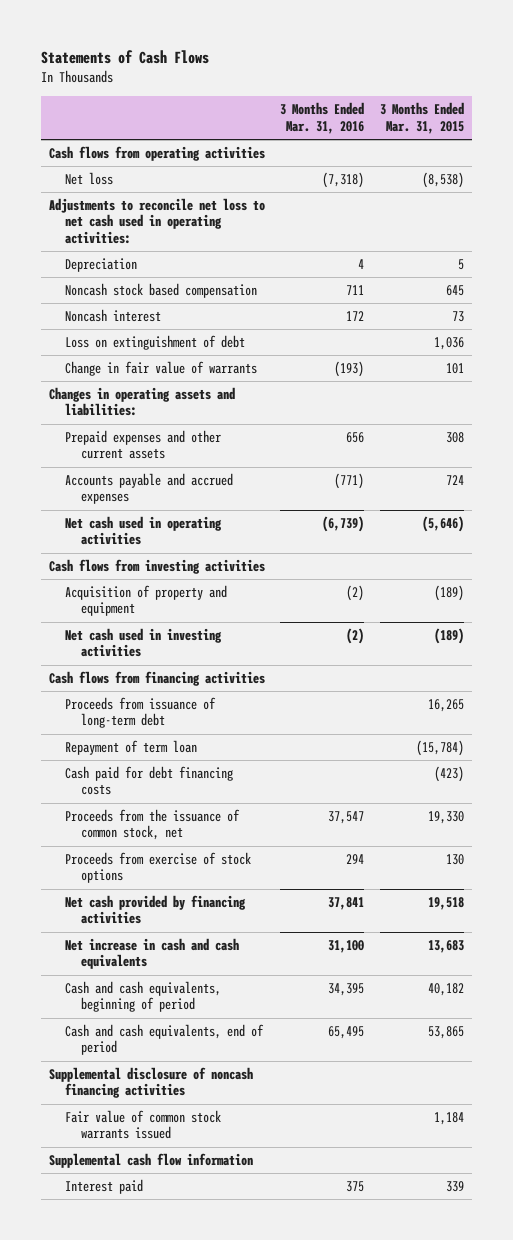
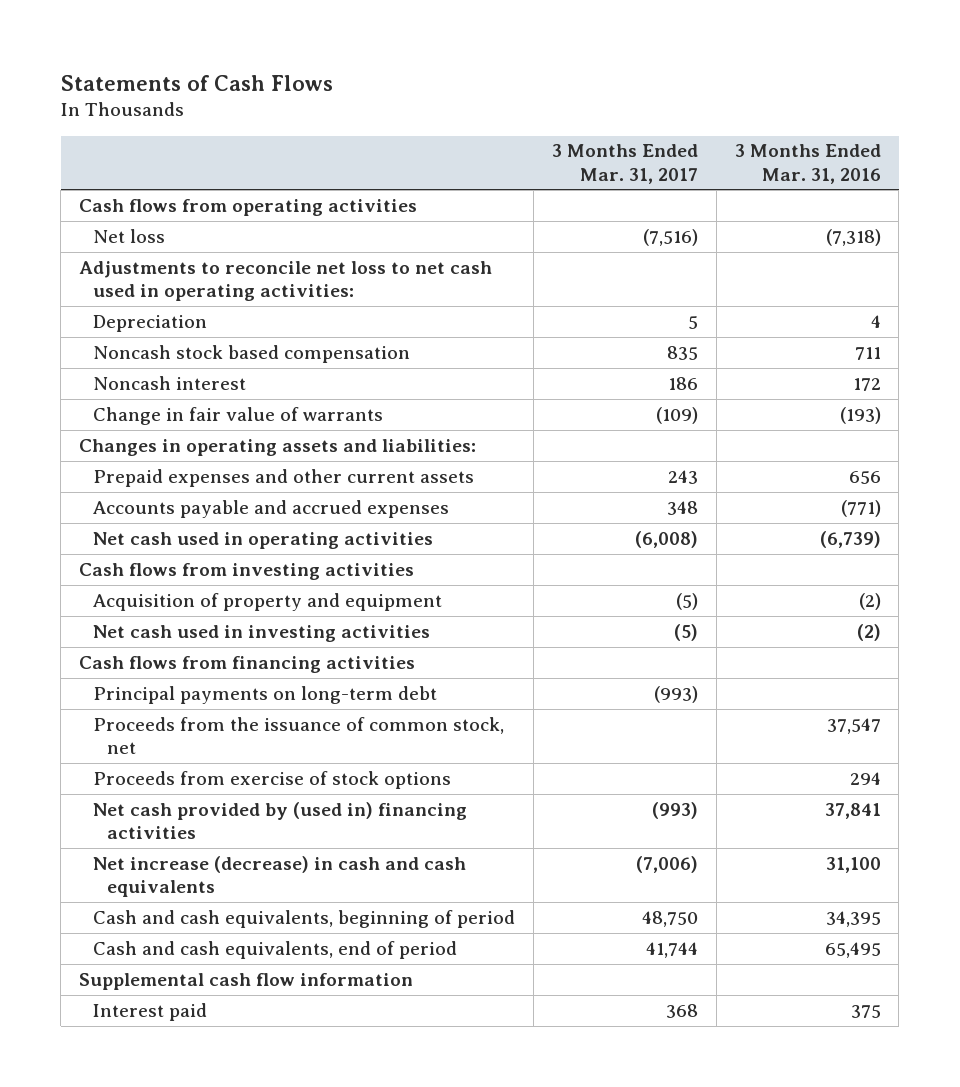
[379,102,464,134] 3 Months Ended Mar. 31, 2015 -> none
none -> [551,144,698,184] 3 Months Ended Mar. 31, 2017
[65,335,246,351] Loss on extinguishment of debt -> none
[65,697,217,729] Proceeds from issuance of long-term debt -> none
[65,740,198,756] Repayment of term loan -> none
[65,766,234,796] Cash paid for debt financing costs -> none
none -> [93,685,438,704] Principal payments on long-term debt
[65,895,247,925] Net cash provided by financing activities -> [93,801,468,840] Net cash provided by (used in) financing activities
[65,938,240,970] Net increase in cash and cash equivalents -> [93,855,467,898] Net increase (decrease) in cash and cash equivalents
[49,1067,254,1099] Supplemental disclosure of noncash financing activities -> none
[65,1110,222,1140] Fair value of common stock warrants issued -> none

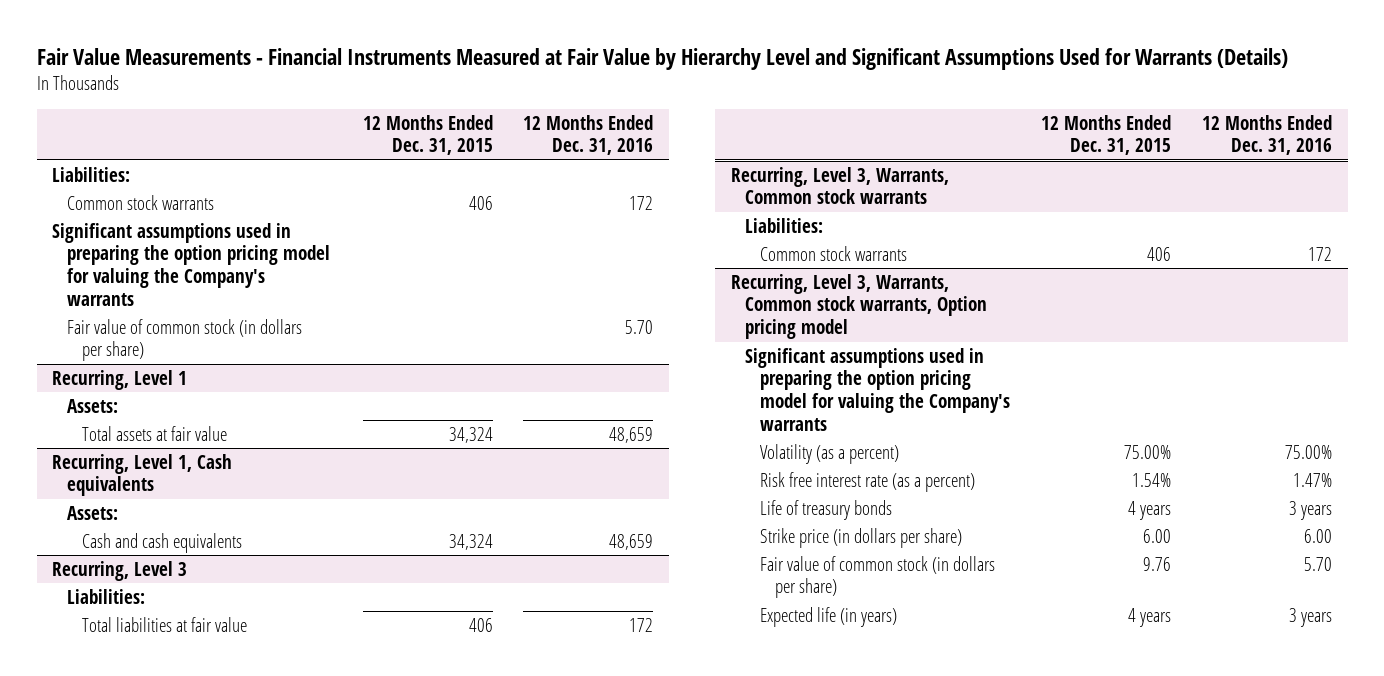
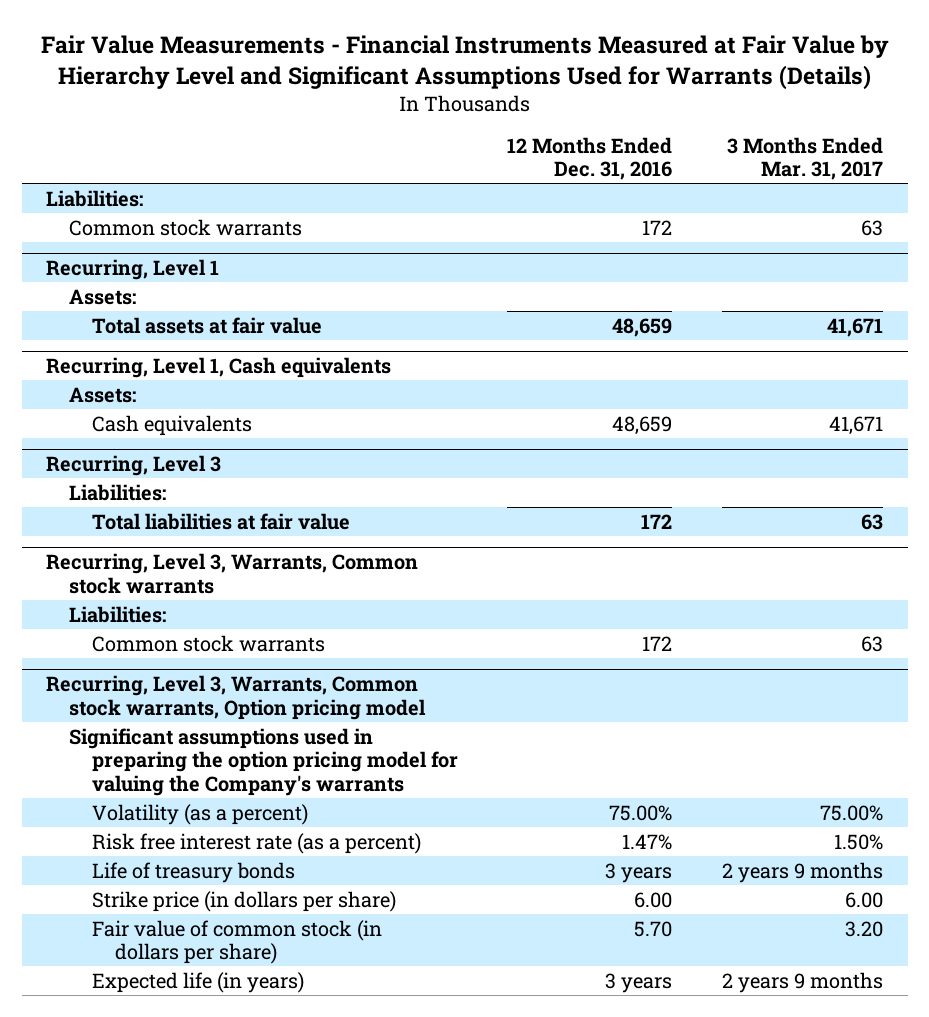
[362,114,493,156] 12 Months Ended Dec. 31, 2015 -> none
none -> [726,136,883,181] 3 Months Ended Mar. 31, 2017
[52,222,330,306] Significant assumptions used in preparing the option pricing model for valuing the Company's warrants -> none
[66,318,302,362] Fair value of common stock (in dollars per share) -> none
[81,532,242,553] Cash and cash equivalents -> [91,414,252,436] Cash equivalents

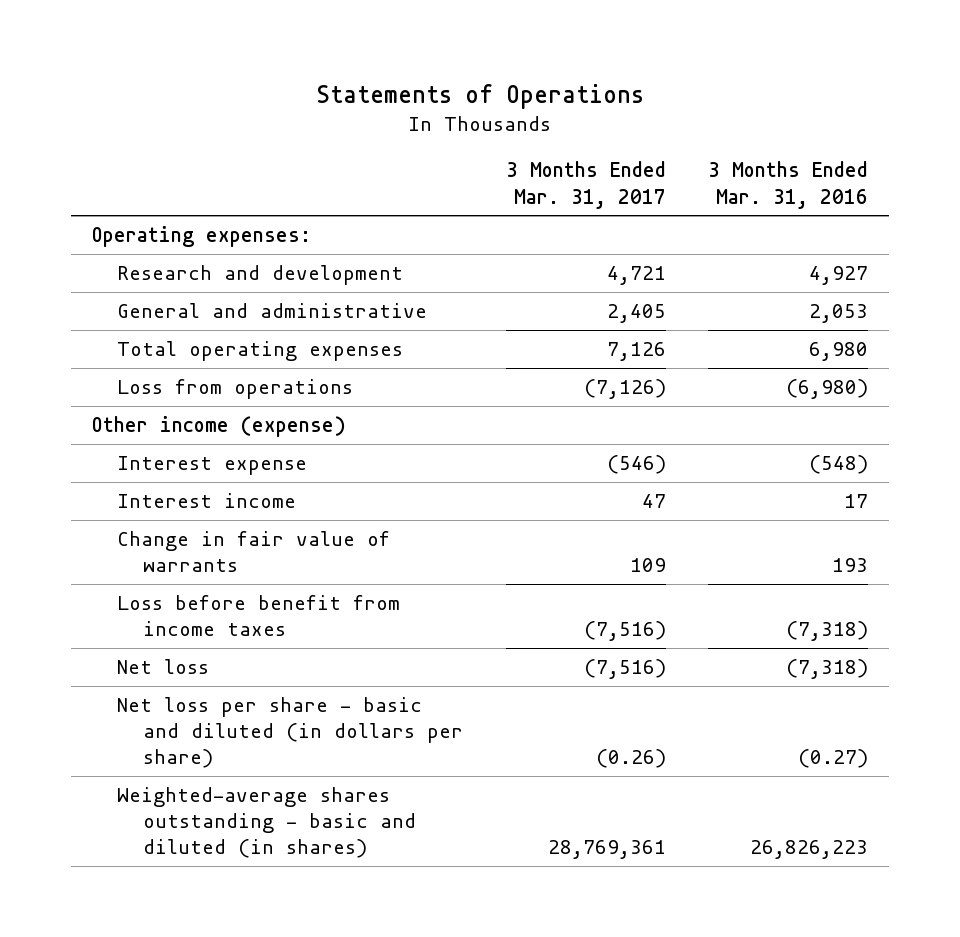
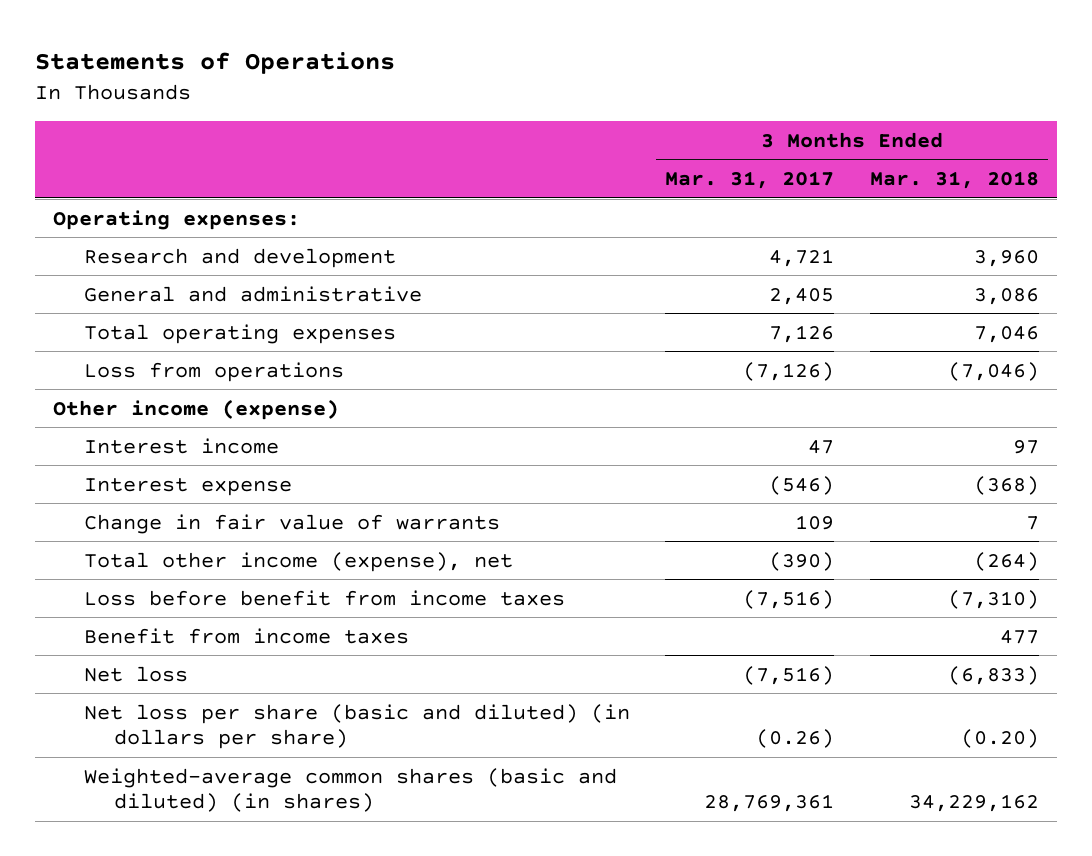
[708,161,869,209] 3 Months Ended Mar. 31, 2016 -> none
none -> [870,171,1040,190] Mar. 31, 2018
[117,455,308,475] Interest expense -> [83,477,292,496] Interest expense
none -> [83,551,513,572] Total other income (expense), net
none -> [83,627,409,644] Benefit from income taxes
[117,696,464,769] Net loss per share - basic and diluted (in dollars per share) -> [83,703,630,750] Net loss per share (basic and diluted) (in dollars per share)
[117,786,417,859] Weighted-average shares outstanding - basic and diluted (in shares) -> [83,767,617,813] Weighted-average common shares (basic and diluted) (in shares)

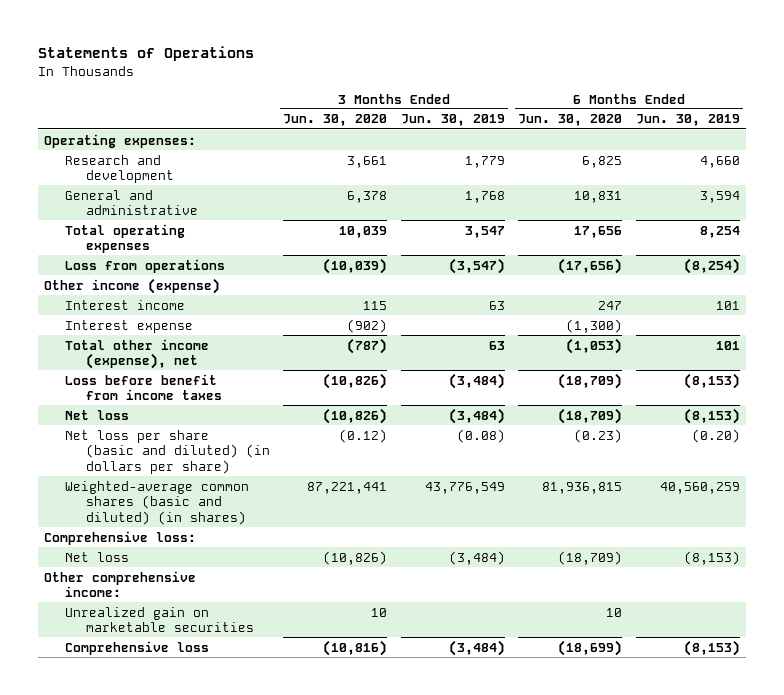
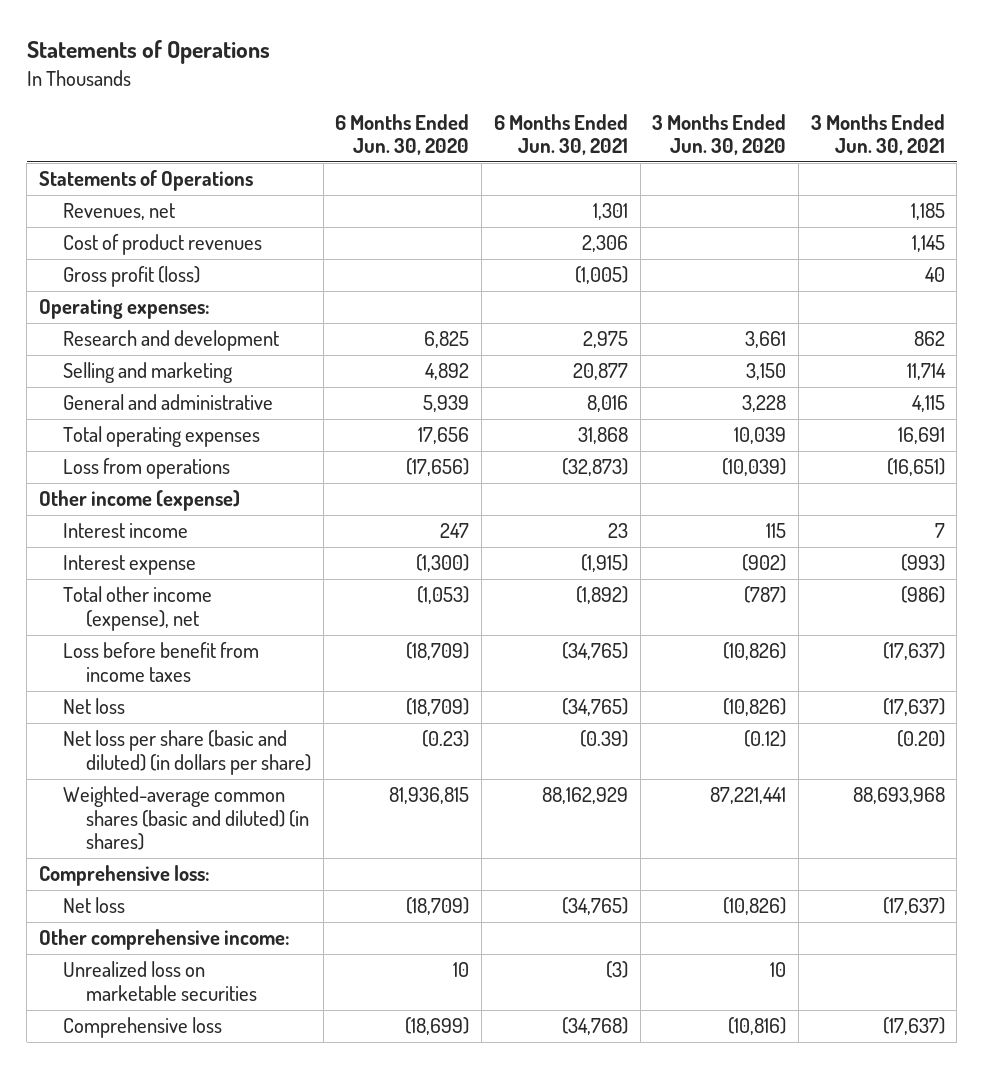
[400,114,505,127] Jun. 30, 2019 -> none
[635,114,740,127] Jun. 30, 2019 -> none
none -> [493,113,628,155] 6 Months Ended Jun. 30, 2021
none -> [810,113,945,155] 3 Months Ended Jun. 30, 2021
none -> [39,170,254,192] Statements of Operations
none -> [62,203,175,221] Revenues, net
none -> [62,234,262,256] Cost of product revenues
none -> [62,266,200,288] Gross profit (loss)
none -> [62,362,233,384] Selling and marketing
[347,190,388,203] 6,378 -> [742,395,787,413] 3,228
[574,190,623,203] 10,831 -> [423,395,470,413] 5,939
[65,606,255,633] Unrealized gain on marketable securities -> [62,961,258,1001] Unrealized loss on marketable securities

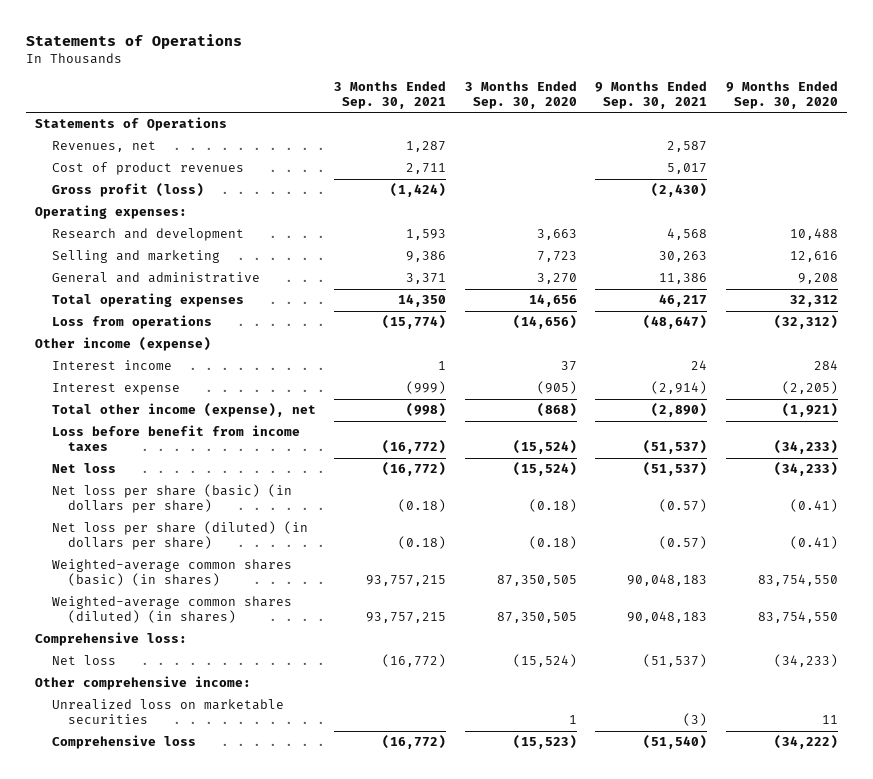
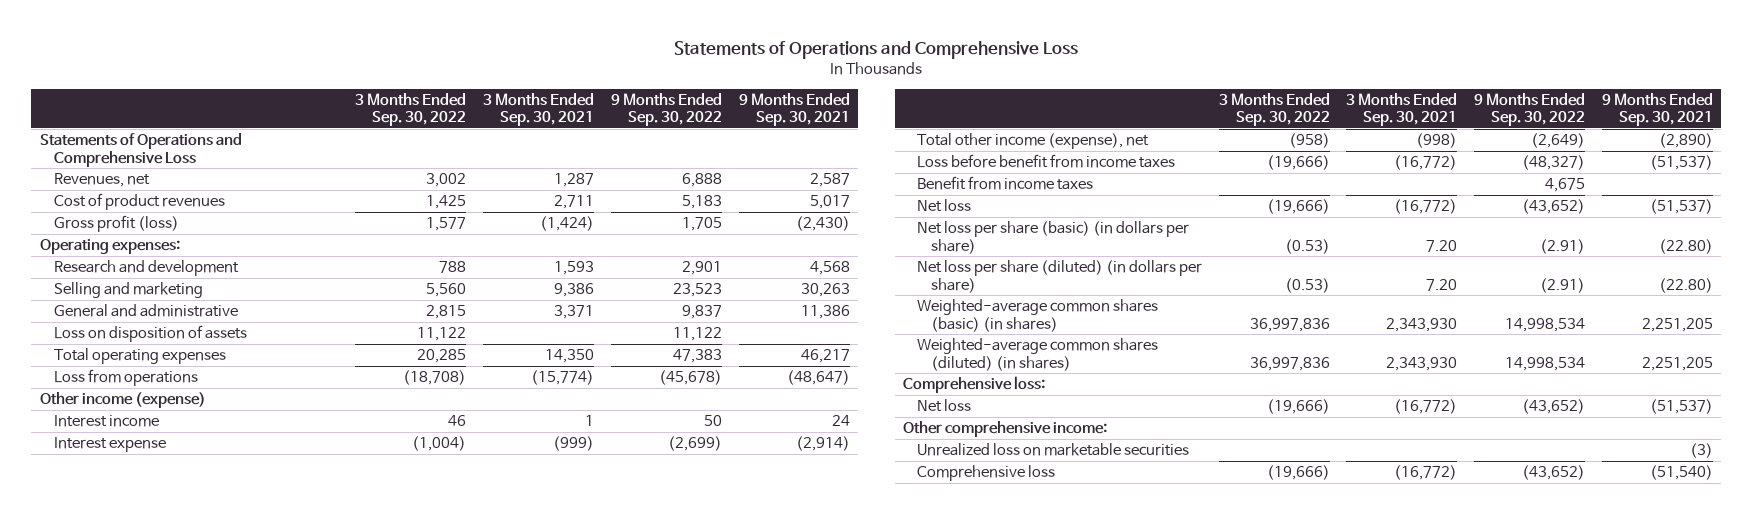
[25,33,242,49] Statements of Operations -> [674,41,1079,60] Statements of Operations and Comprehensive Loss
[464,80,577,109] 3 Months Ended Sep. 30, 2020 -> none
[725,80,838,109] 9 Months Ended Sep. 30, 2020 -> none
none -> [355,92,467,127] 3 Months Ended Sep. 30, 2022
none -> [610,92,722,127] 9 Months Ended Sep. 30, 2022
[35,117,228,132] Statements of Operations -> [39,133,242,167] Statements of Operations and Comprehensive Loss
none -> [53,325,247,343] Loss on disposition of assets
none -> [917,176,1094,191] Benefit from income taxes
[398,499,447,513] (0.18) -> [1426,239,1458,252] 7.20
[659,499,708,513] (0.57) -> [1658,238,1713,254] (22.80)
[398,536,447,550] (0.18) -> [1426,278,1458,291] 7.20
[659,536,708,550] (0.57) -> [1658,277,1713,293] (22.80)
[366,575,447,587] 93,757,215 -> [1386,317,1458,332] 2,343,930
[627,574,708,587] 90,048,183 -> [1641,317,1713,332] 2,251,205
[366,612,447,624] 93,757,215 -> [1386,356,1458,371] 2,343,930
[627,611,708,624] 90,048,183 -> [1641,356,1713,371] 2,251,205

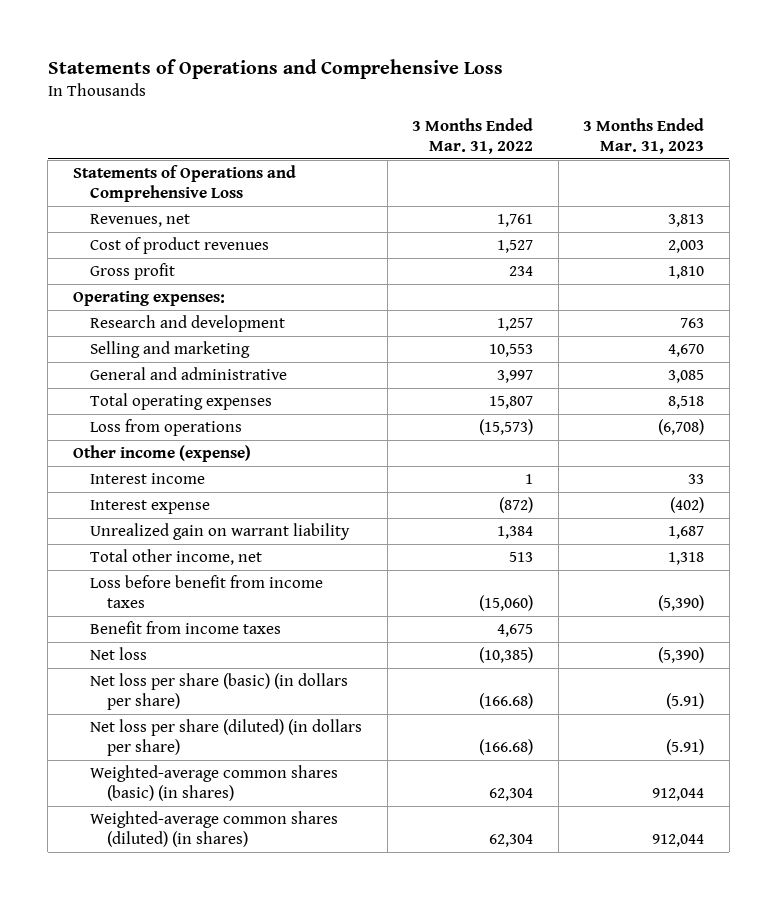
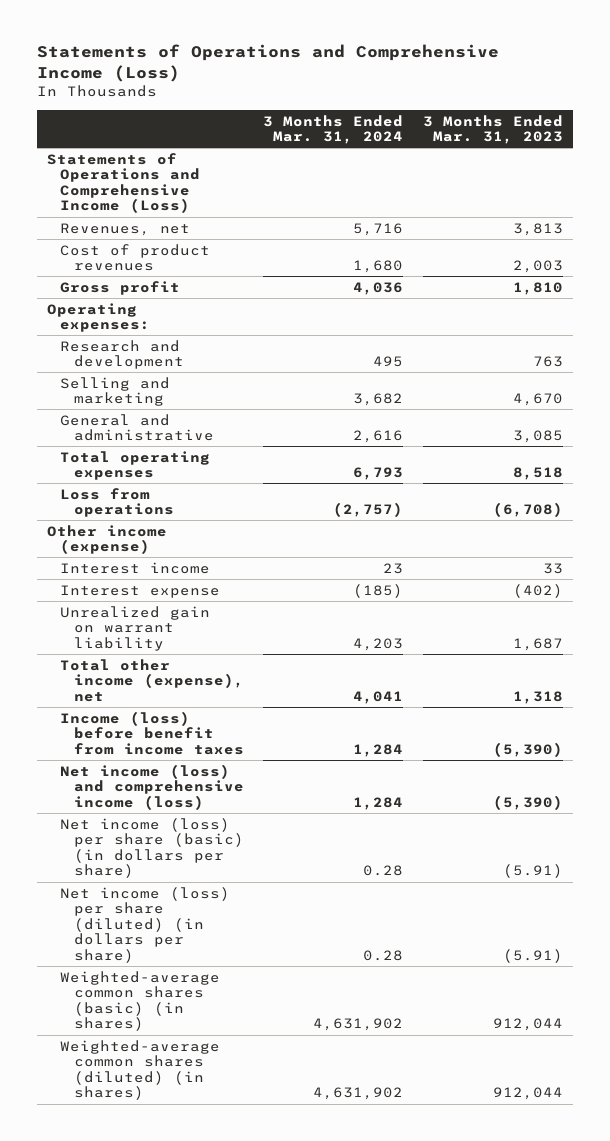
[47,58,503,79] Statements of Operations and Comprehensive Loss -> [36,44,499,83] Statements of Operations and Comprehensive Income (Loss)
[412,118,534,154] 3 Months Ended Mar. 31, 2022 -> none
none -> [263,114,404,145] 3 Months Ended Mar. 31, 2024
[72,165,296,203] Statements of Operations and Comprehensive Loss -> [46,152,201,214] Statements of Operations and Comprehensive Income (Loss)
[89,621,281,635] Benefit from income taxes -> none
[89,549,262,566] Total other income, net -> [60,658,244,702] Total other income (expense), net
[89,575,323,609] Loss before benefit from income taxes -> [60,710,244,755] Income (loss) before benefit from income taxes
[89,647,147,661] Net loss -> [60,763,244,810] Net income (loss) and comprehensive income (loss)
[89,673,348,711] Net loss per share (basic) (in dollars per share) -> [60,817,244,879] Net income (loss) per share (basic) (in dollars per share)
[89,719,362,757] Net loss per share (diluted) (in dollars per share) -> [60,886,231,963] Net income (loss) per share (diluted) (in dollars per share)

